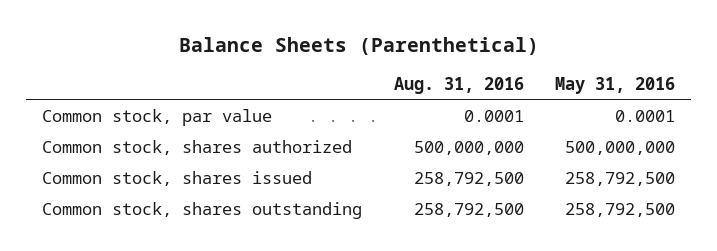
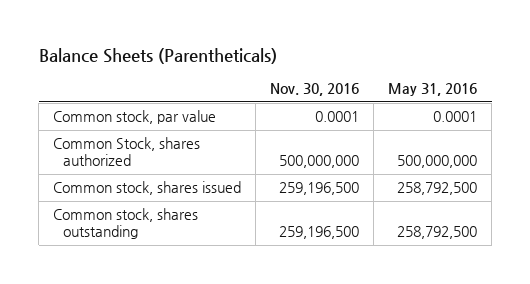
[178,37,539,56] Balance Sheets (Parenthetical) -> [38,47,277,64] Balance Sheets (Parentheticals)
[393,77,524,95] Aug. 31, 2016 -> none
none -> [270,83,360,97] Nov. 30, 2016
[41,140,352,156] Common stock, shares authorized -> [53,137,201,167] Common Stock, shares authorized

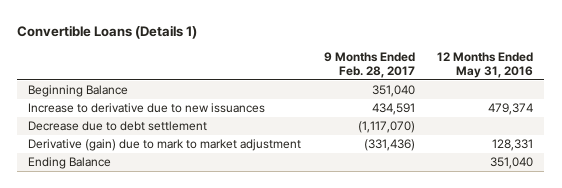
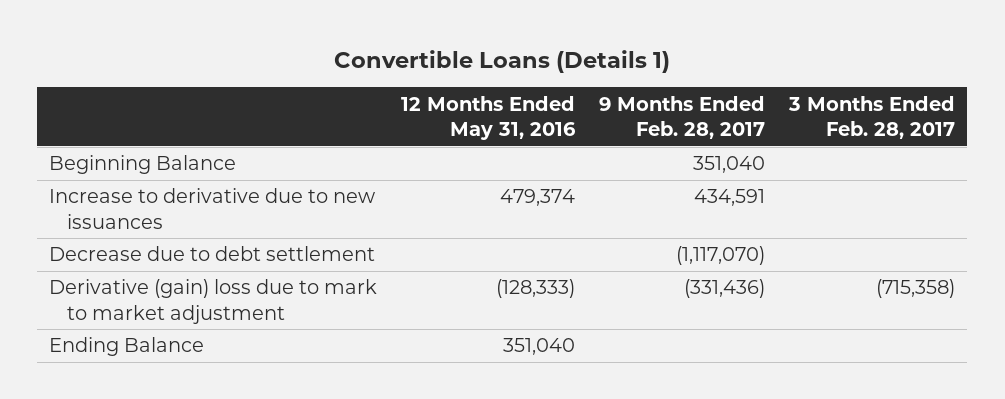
none -> [788,95,956,139] 3 Months Ended Feb. 28, 2017
[28,139,302,152] Derivative (gain) due to mark to market adjustment -> [49,279,378,324] Derivative (gain) loss due to mark to market adjustment
[492,139,534,152] 128,331 -> [496,279,576,299] (128,333)

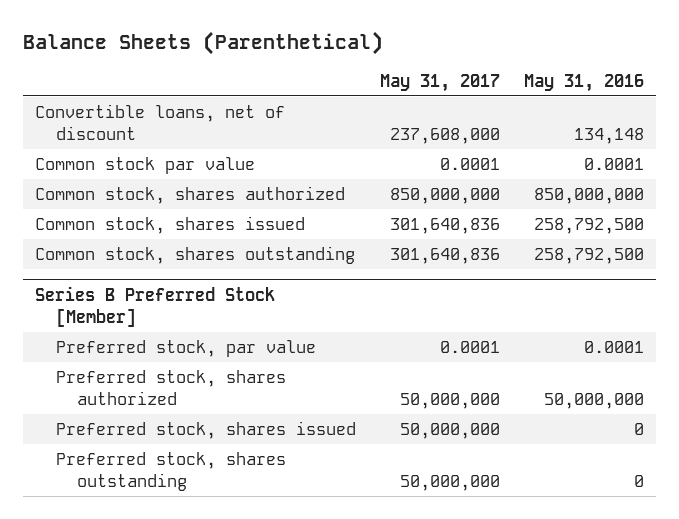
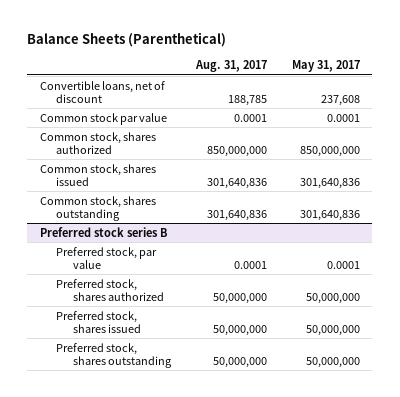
[524,73,645,92] May 31, 2016 -> none
none -> [194,60,267,73] Aug. 31, 2017
[390,127,501,144] 237,608,000 -> [320,94,360,106] 237,608
[34,285,275,327] Series B Preferred Stock [Member] -> [39,226,168,237] Preferred stock series B

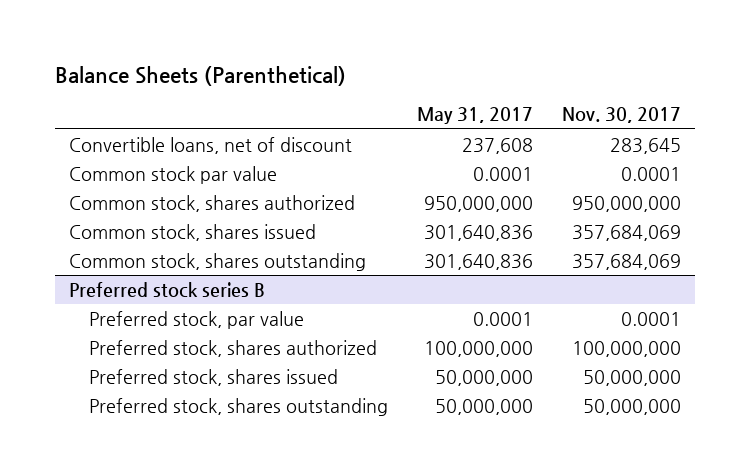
[194,60,267,73] Aug. 31, 2017 -> none
none -> [561,107,681,124] Nov. 30, 2017
[299,145,360,157] 850,000,000 -> [423,195,533,212] 950,000,000
[305,292,360,304] 50,000,000 -> [423,340,533,357] 100,000,000

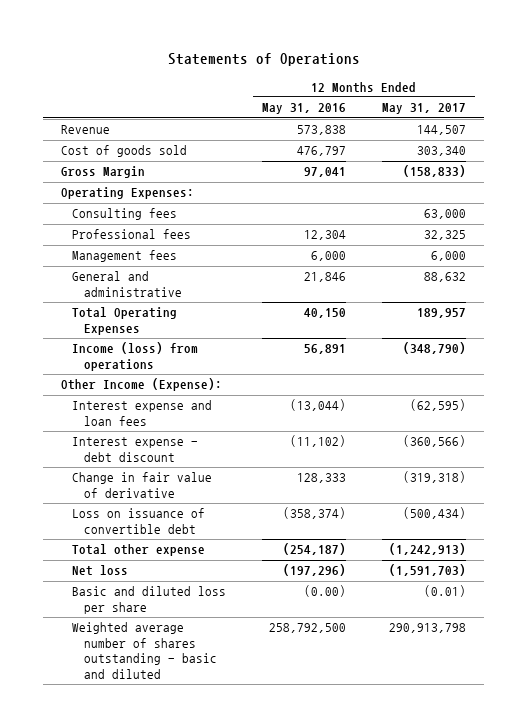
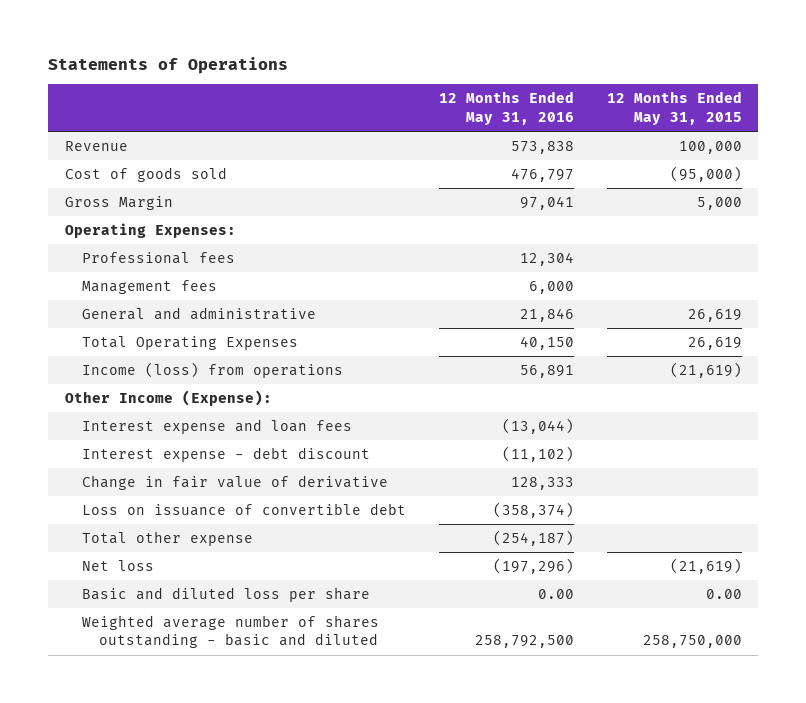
[382,103,467,115] May 31, 2017 -> none
none -> [606,91,742,125] 12 Months Ended May 31, 2015
[72,208,178,221] Consulting fees -> none
[304,585,347,598] (0.00) -> [537,589,574,600] 0.00

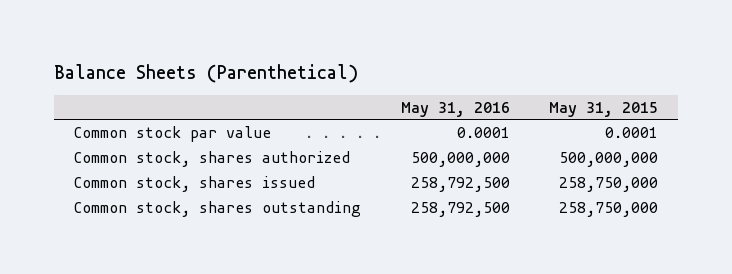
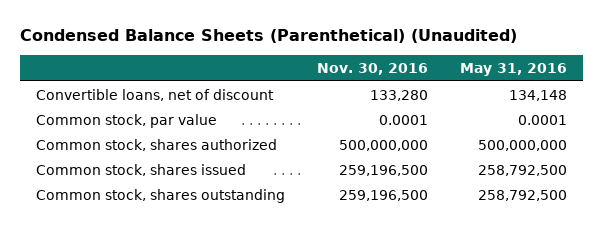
[53,63,358,83] Balance Sheets (Parenthetical) -> [19,29,517,44] Condensed Balance Sheets (Parenthetical) (Unaudited)
[549,101,659,117] May 31, 2015 -> none
none -> [316,63,428,76] Nov. 30, 2016
none -> [35,88,274,101] Convertible loans, net of discount
[73,125,272,142] Common stock par value -> [35,113,217,128] Common stock, par value

